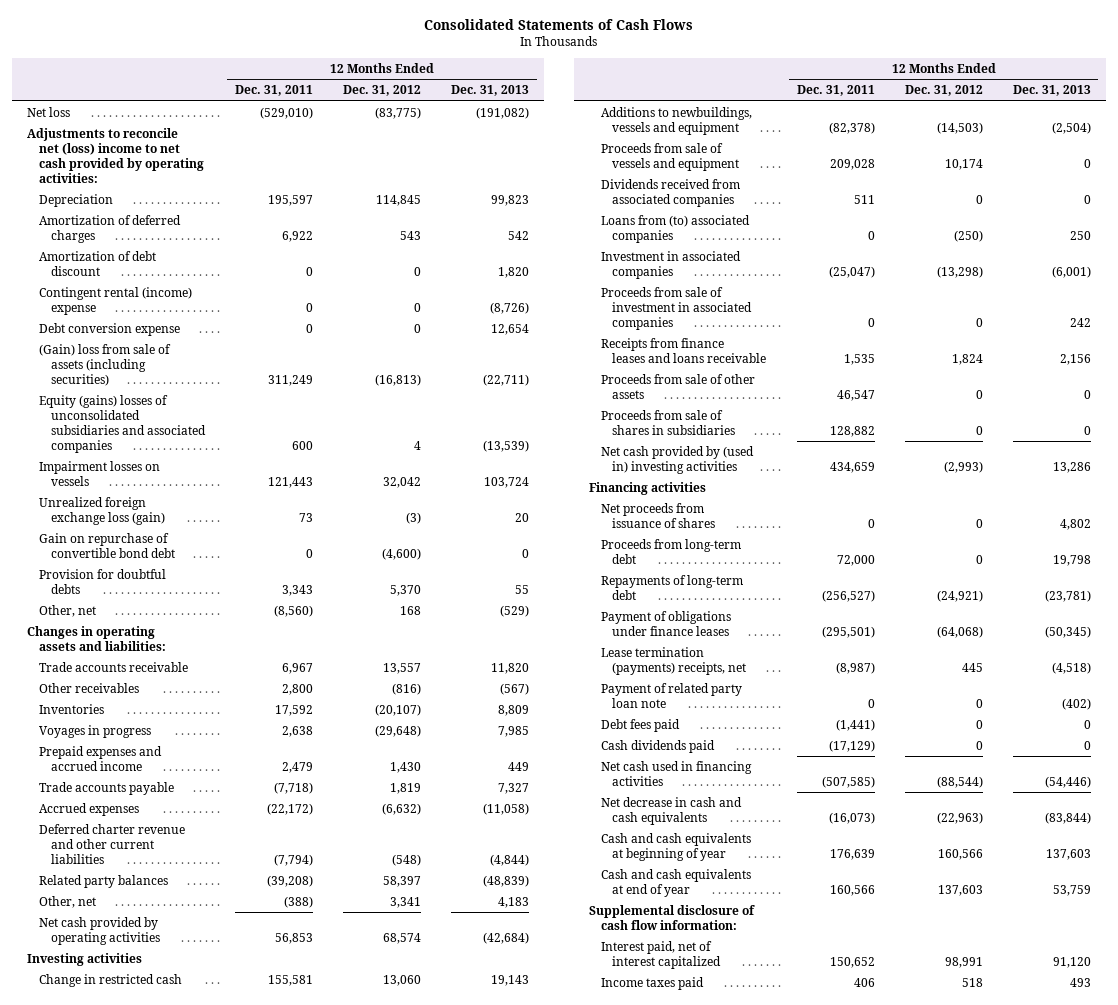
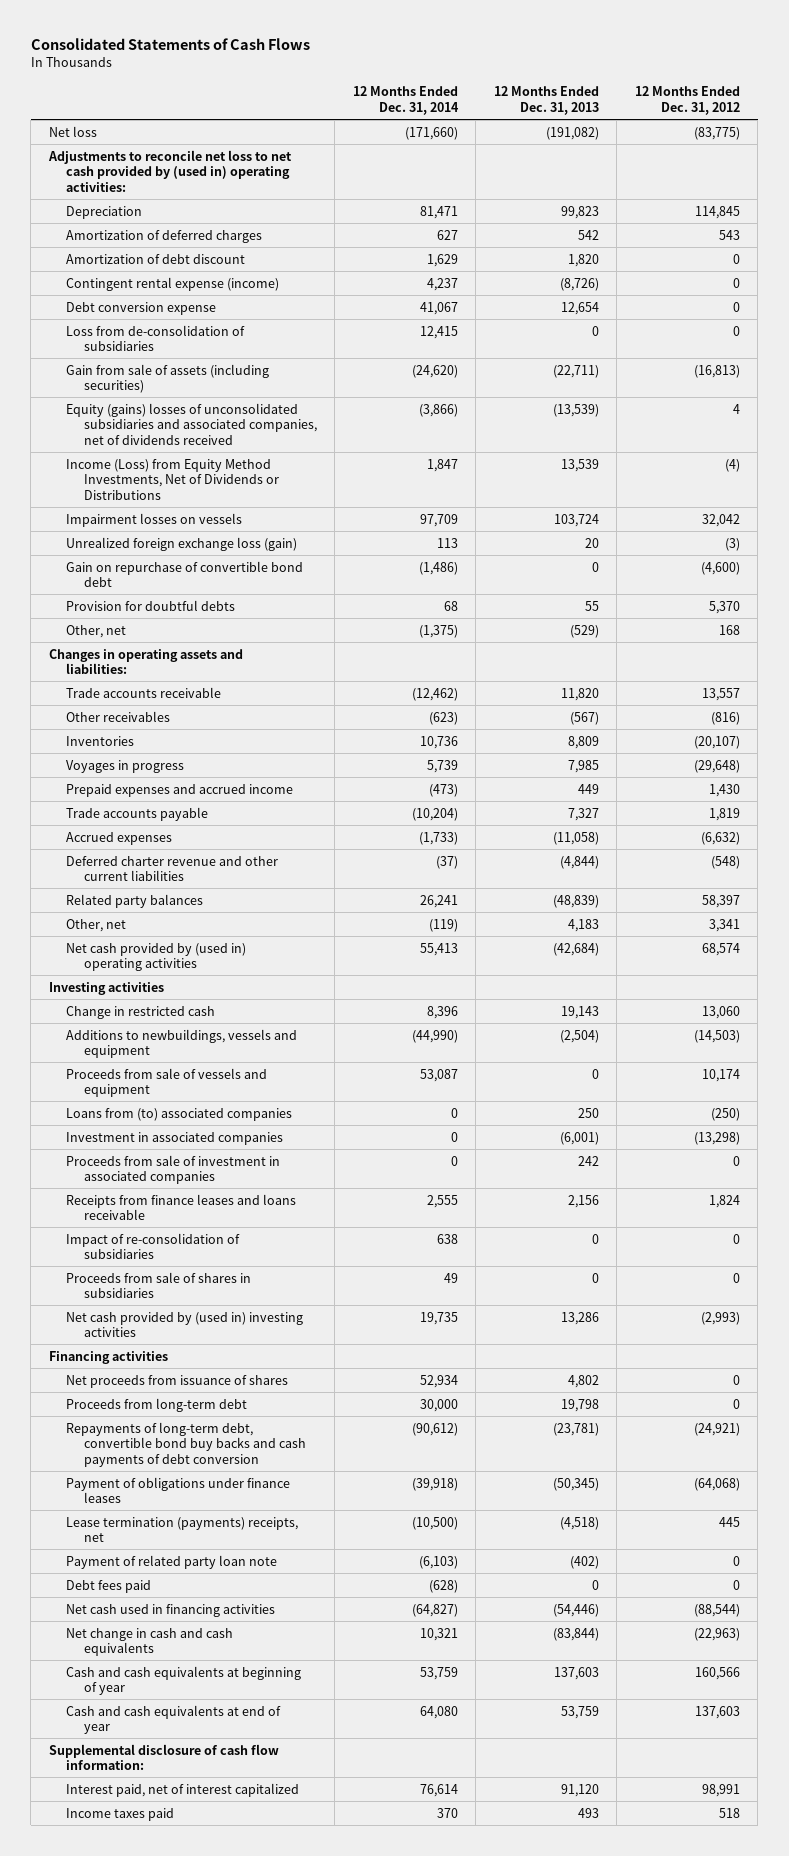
[234,85,313,97] Dec. 31, 2011 -> none
none -> [352,86,459,115] 12 Months Ended Dec. 31, 2014
[27,127,204,183] Adjustments to reconcile net (loss) income to net cash provided by operating activities: -> [47,149,292,192] Adjustments to reconcile net loss to net cash provided by (used in) operating activities:
[38,286,192,315] Contingent rental (income) expense -> [66,276,280,291] Contingent rental expense (income)
none -> [66,324,246,352] Loss from de-consolidation of subsidiaries
[38,343,171,386] (Gain) loss from sale of assets (including securities) -> [66,363,270,394] Gain from sale of assets (including securities)
[38,394,206,453] Equity (gains) losses of unconsolidated subsidiaries and associated companies -> [66,402,317,445] Equity (gains) losses of unconsolidated subsidiaries and associated companies, net of dividends received
none -> [66,458,279,500] Income (Loss) from Equity Method Investments, Net of Dividends or Distributions
[38,916,160,945] Net cash provided by operating activities -> [66,942,247,972] Net cash provided by (used in) operating activities
[600,178,740,207] Dividends received from associated companies -> none
[600,373,755,399] Proceeds from sale of other assets -> none
none -> [66,1232,241,1260] Impact of re-consolidation of subsidiaries
[600,574,743,600] Repayments of long-term debt -> [66,1421,306,1467] Repayments of long-term debt, convertible bond buy backs and cash payments of debt conversion
[600,739,715,753] Cash dividends paid -> none
[600,796,742,825] Net decrease in cash and cash equivalents -> [66,1627,234,1657] Net change in cash and cash equivalents

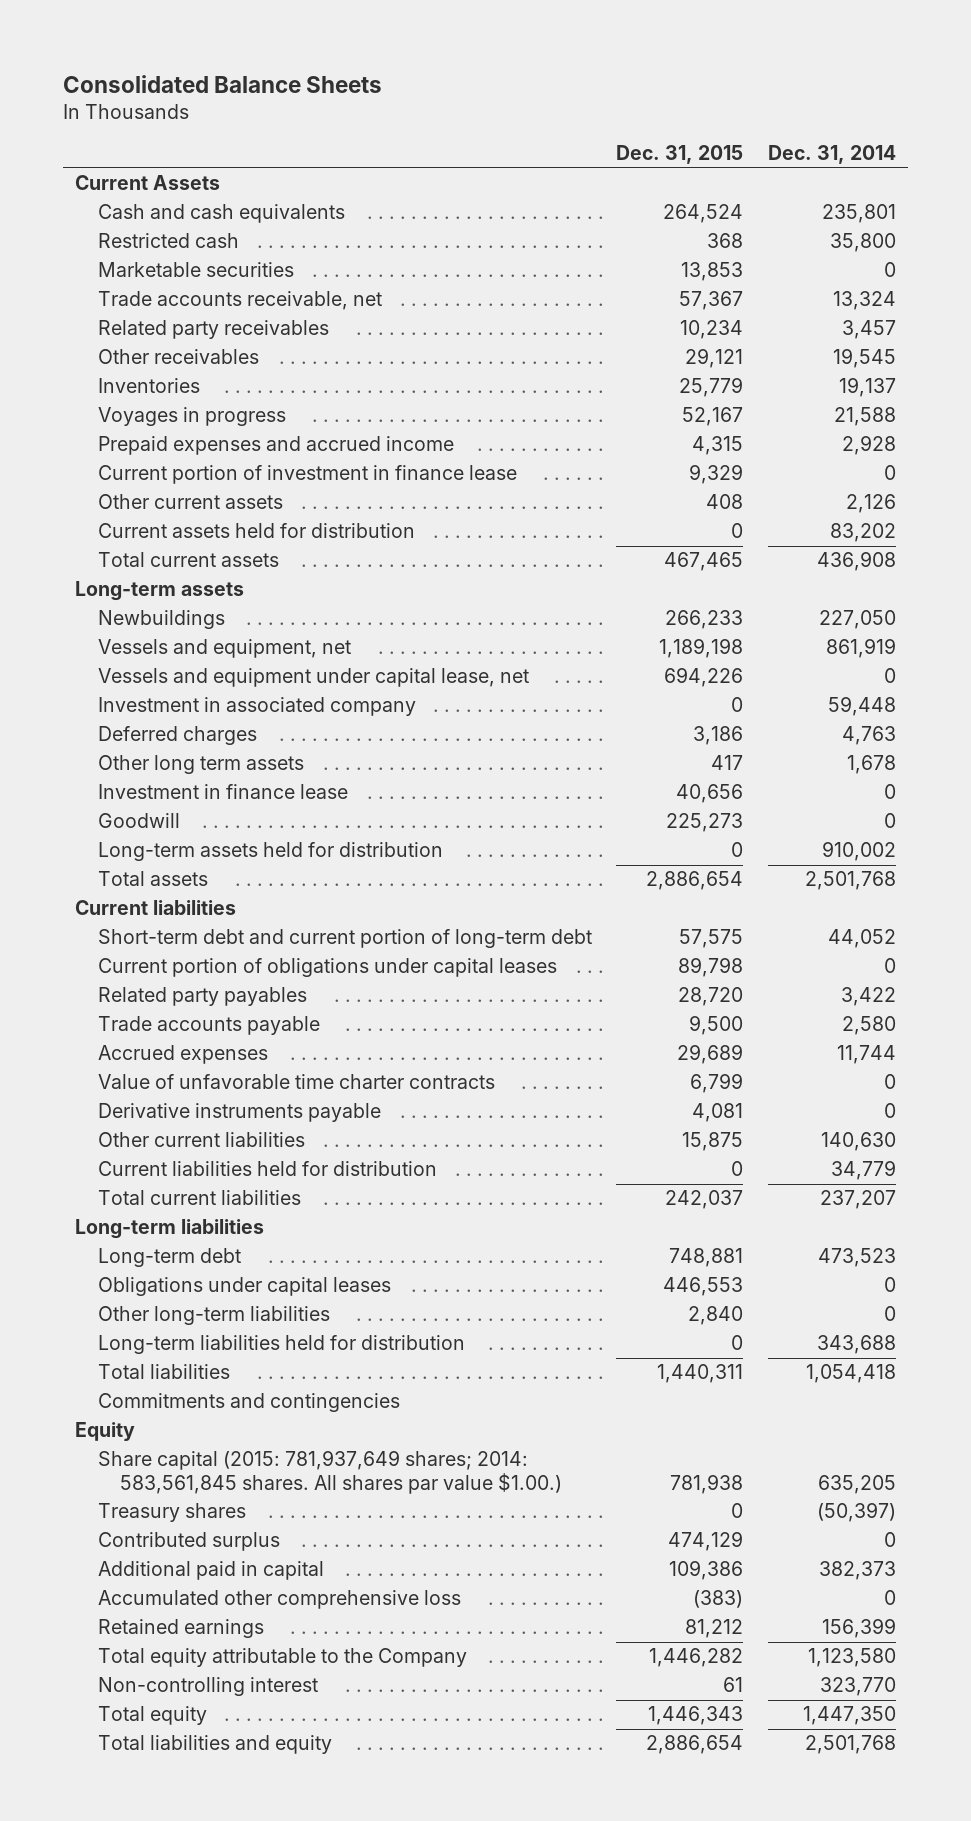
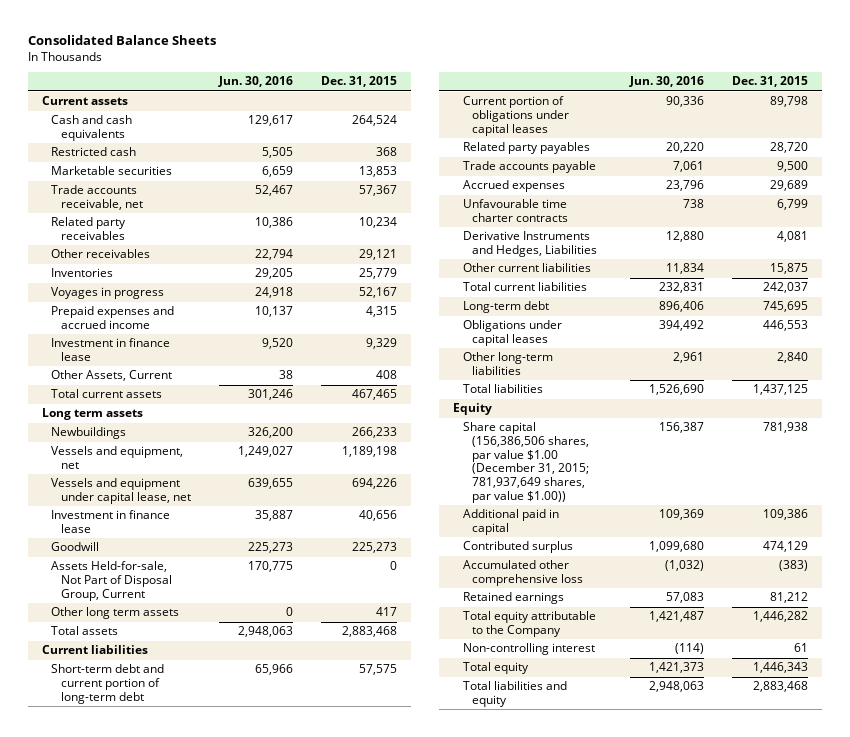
[767,145,896,165] Dec. 31, 2014 -> none
none -> [217,76,293,88] Jun. 30, 2016
[75,175,221,191] Current Assets -> [41,96,128,106] Current assets
[97,523,415,539] Current assets held for distribution -> none
[97,465,517,485] Current portion of investment in finance lease -> [51,338,171,362] Investment in finance lease
[97,494,283,510] Other current assets -> [51,370,173,382] Other Assets, Current
[75,581,245,602] Long-term assets -> [41,408,143,421] Long term assets
[97,697,416,717] Investment in associated company -> none
[97,726,257,746] Deferred charges -> none
[97,842,443,862] Long-term assets held for distribution -> none
none -> [51,561,172,601] Assets Held-for-sale, Not Part of Disposal Group, Current
[97,755,304,775] Other long term assets -> [51,607,180,620] Other long term assets
[646,871,744,891] 2,886,654 -> [341,626,397,638] 2,883,468
[97,1074,495,1090] Value of unfavorable time charter contracts -> [462,199,568,223] Unfavourable time charter contracts
[97,1103,381,1123] Derivative instruments payable -> [462,231,597,258] Derivative Instruments and Hedges, Liabilities
[97,1161,437,1177] Current liabilities held for distribution -> none
[75,1219,265,1240] Long-term liabilities -> none
[669,1248,744,1268] 748,881 -> [763,301,809,313] 745,695
[97,1335,465,1355] Long-term liabilities held for distribution -> none
[97,1393,400,1413] Commitments and contingencies -> none
[657,1364,744,1384] 1,440,311 -> [753,384,809,396] 1,437,125
[97,1503,246,1523] Treasury shares -> none
[97,1450,563,1494] Share capital (2015: 781,937,649 shares; 2014: 583,561,845 shares. All shares par value $1.00.) -> [462,422,589,503] Share capital (156,386,506 shares, par value $1.00 (December 31, 2015; 781,937,649 shares, par value $1.00))
[97,1532,280,1552] Contributed surplus -> [462,541,573,554] Contributed surplus
[646,1735,744,1755] 2,886,654 -> [753,681,809,693] 2,883,468

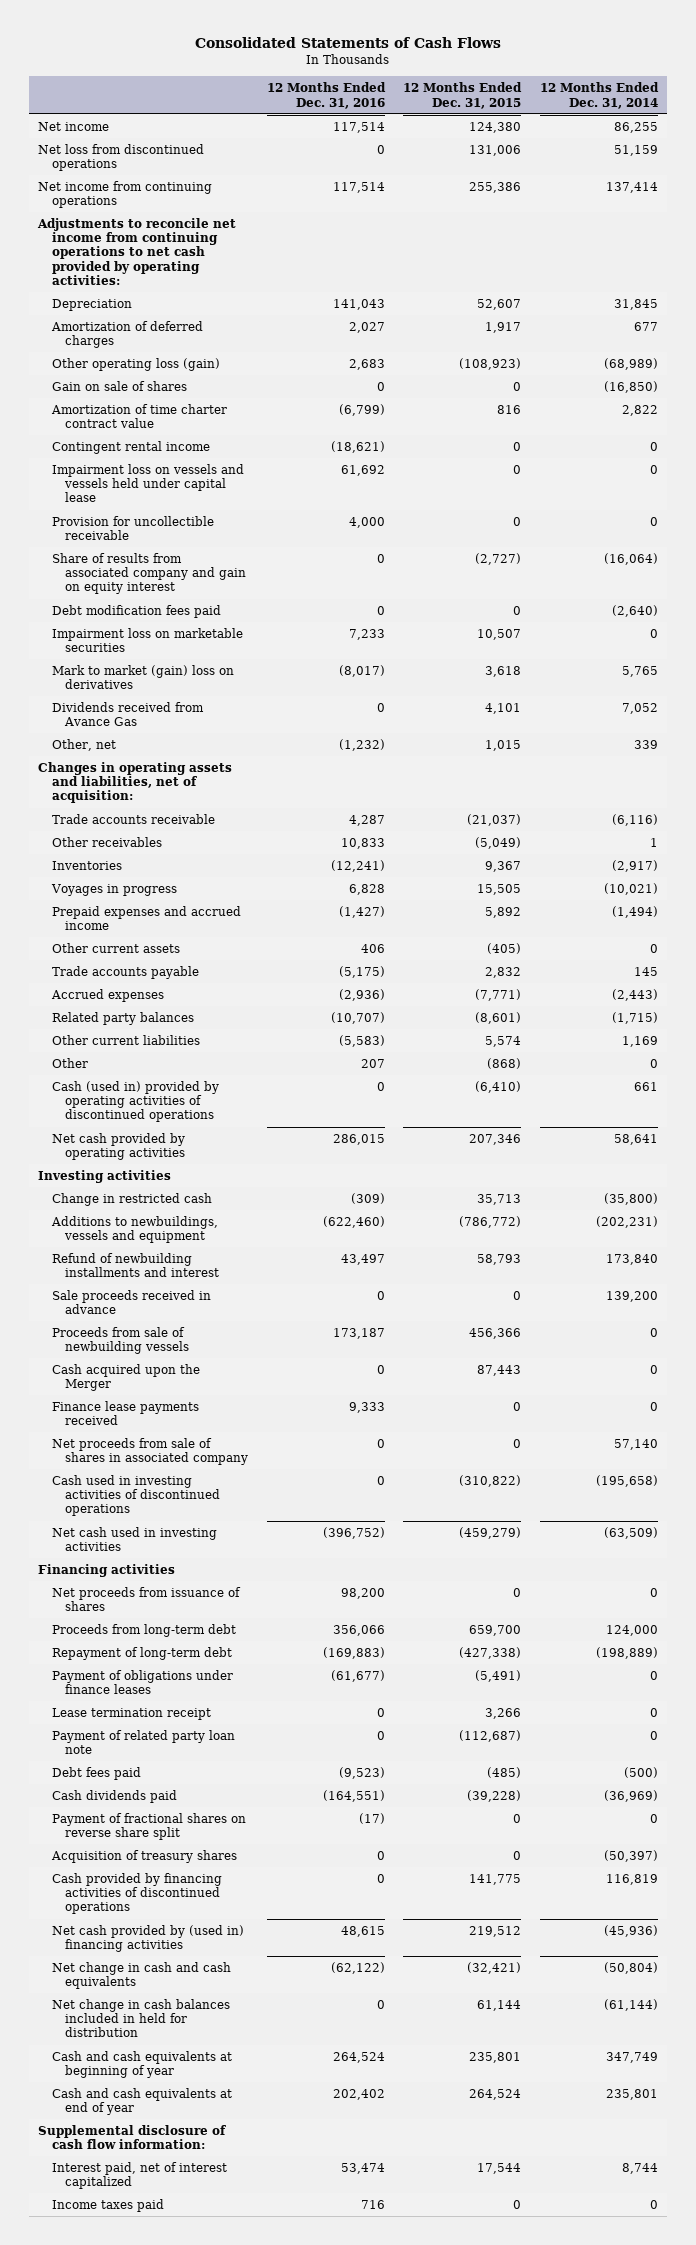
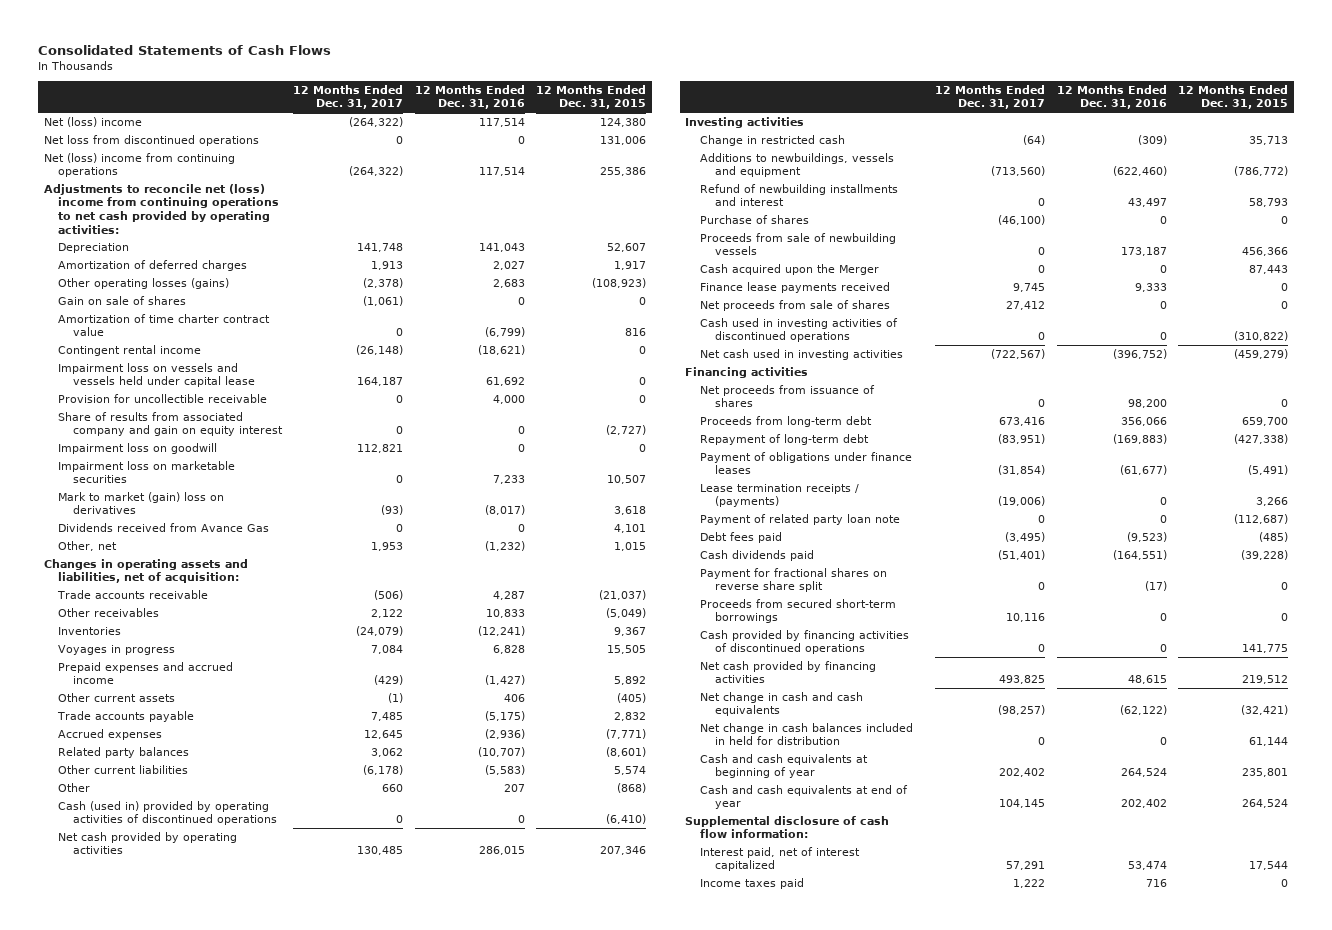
[539,82,659,109] 12 Months Ended Dec. 31, 2014 -> none
none -> [293,84,404,110] 12 Months Ended Dec. 31, 2017
[37,121,109,131] Net income -> [43,116,142,127] Net (loss) income
[37,180,212,209] Net income from continuing operations -> [43,152,235,178] Net (loss) income from continuing operations
[36,217,236,285] Adjustments to reconcile net income from continuing operations to net cash provided by operating activities: -> [43,183,280,234] Adjustments to reconcile net (loss) income from continuing operations to net cash provided by operating activities:
[51,357,220,371] Other operating loss (gain) -> [58,277,230,289] Other operating losses (gains)
[51,604,221,618] Debt modification fees paid -> none
none -> [58,442,218,454] Impairment loss on goodwill
[51,1289,211,1315] Sale proceeds received in advance -> none
none -> [700,214,810,224] Purchase of shares
[51,1437,249,1466] Net proceeds from sale of shares in associated company -> [700,299,891,311] Net proceeds from sale of shares
[51,1707,211,1720] Lease termination receipt -> [700,483,860,508] Lease termination receipts / (payments)
[50,1849,237,1863] Acquisition of treasury shares -> none
[51,1812,246,1841] Payment of fractional shares on reverse share split -> [700,567,888,593] Payment for fractional shares on reverse share split
none -> [700,598,897,624] Proceeds from secured short-term borrowings
[51,1924,244,1953] Net cash provided by (used in) financing activities -> [700,660,877,684] Net cash provided by financing activities

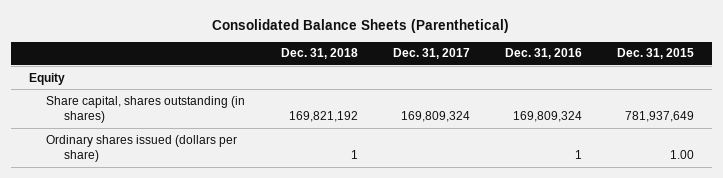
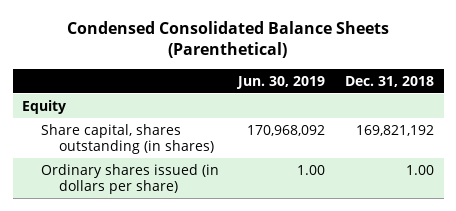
[212,18,510,33] Consolidated Balance Sheets (Parenthetical) -> [67,20,390,59] Condensed Consolidated Balance Sheets (Parenthetical)
[392,48,470,60] Dec. 31, 2017 -> none
[504,48,582,60] Dec. 31, 2016 -> none
[617,48,695,60] Dec. 31, 2015 -> none
none -> [236,75,326,89] Jun. 30, 2019
[46,134,238,163] Ordinary shares issued (dollars per share) -> [40,163,219,195] Ordinary shares issued (in dollars per share)
[350,150,358,160] 1 -> [405,164,434,175] 1.00

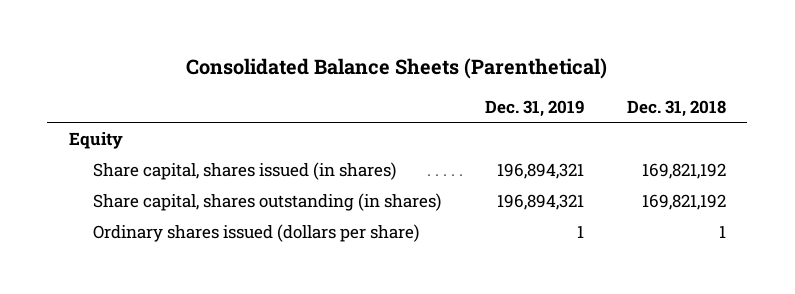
[67,20,390,59] Condensed Consolidated Balance Sheets (Parenthetical) -> [186,57,608,79] Consolidated Balance Sheets (Parenthetical)
[236,75,326,89] Jun. 30, 2019 -> none
none -> [484,100,584,118] Dec. 31, 2019
none -> [93,161,397,180] Share capital, shares issued (in shares)
[40,163,219,195] Ordinary shares issued (in dollars per share) -> [93,223,420,242] Ordinary shares issued (dollars per share)
[405,164,434,175] 1.00 -> [718,224,726,238] 1

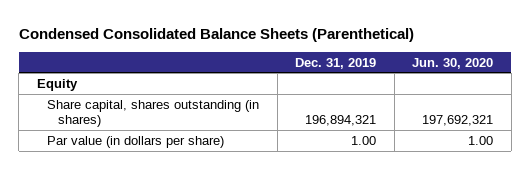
[186,57,608,79] Consolidated Balance Sheets (Parenthetical) -> [18,27,414,42] Condensed Consolidated Balance Sheets (Parenthetical)
[626,100,726,118] Dec. 31, 2018 -> none
none -> [412,57,494,69] Jun. 30, 2020
[93,161,397,180] Share capital, shares issued (in shares) -> none
[93,223,420,242] Ordinary shares issued (dollars per share) -> [47,135,225,148] Par value (in dollars per share)
[576,224,584,238] 1 -> [351,135,377,145] 1.00

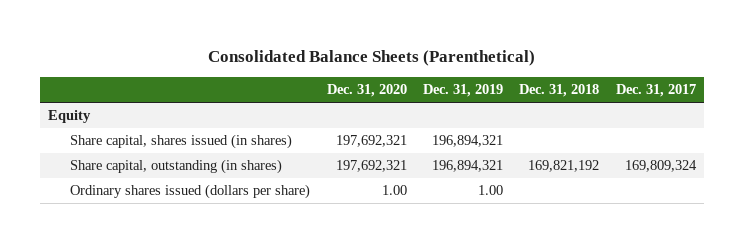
[18,27,414,42] Condensed Consolidated Balance Sheets (Parenthetical) -> [207,50,535,67] Consolidated Balance Sheets (Parenthetical)
[412,57,494,69] Jun. 30, 2020 -> none
none -> [326,84,407,98] Dec. 31, 2020
none -> [519,84,600,98] Dec. 31, 2018
none -> [615,84,696,98] Dec. 31, 2017
none -> [70,134,293,150] Share capital, shares issued (in shares)
[47,99,260,128] Share capital, shares outstanding (in shares) -> [70,159,283,175] Share capital, outstanding (in shares)
[47,135,225,148] Par value (in dollars per share) -> [70,184,311,200] Ordinary shares issued (dollars per share)

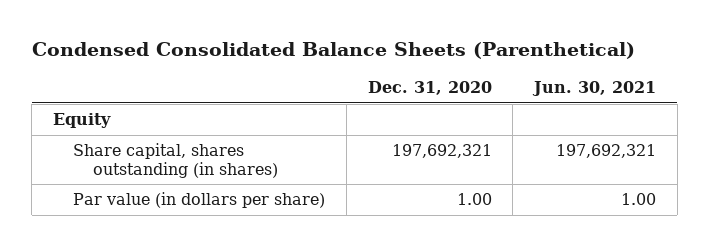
[207,50,535,67] Consolidated Balance Sheets (Parenthetical) -> [31,42,635,60] Condensed Consolidated Balance Sheets (Parenthetical)
[422,84,503,98] Dec. 31, 2019 -> none
[519,84,600,98] Dec. 31, 2018 -> none
[615,84,696,98] Dec. 31, 2017 -> none
none -> [532,81,657,97] Jun. 30, 2021
[70,134,293,150] Share capital, shares issued (in shares) -> none
[70,159,283,175] Share capital, outstanding (in shares) -> [72,143,279,178] Share capital, shares outstanding (in shares)
[70,184,311,200] Ordinary shares issued (dollars per share) -> [72,192,325,209] Par value (in dollars per share)

